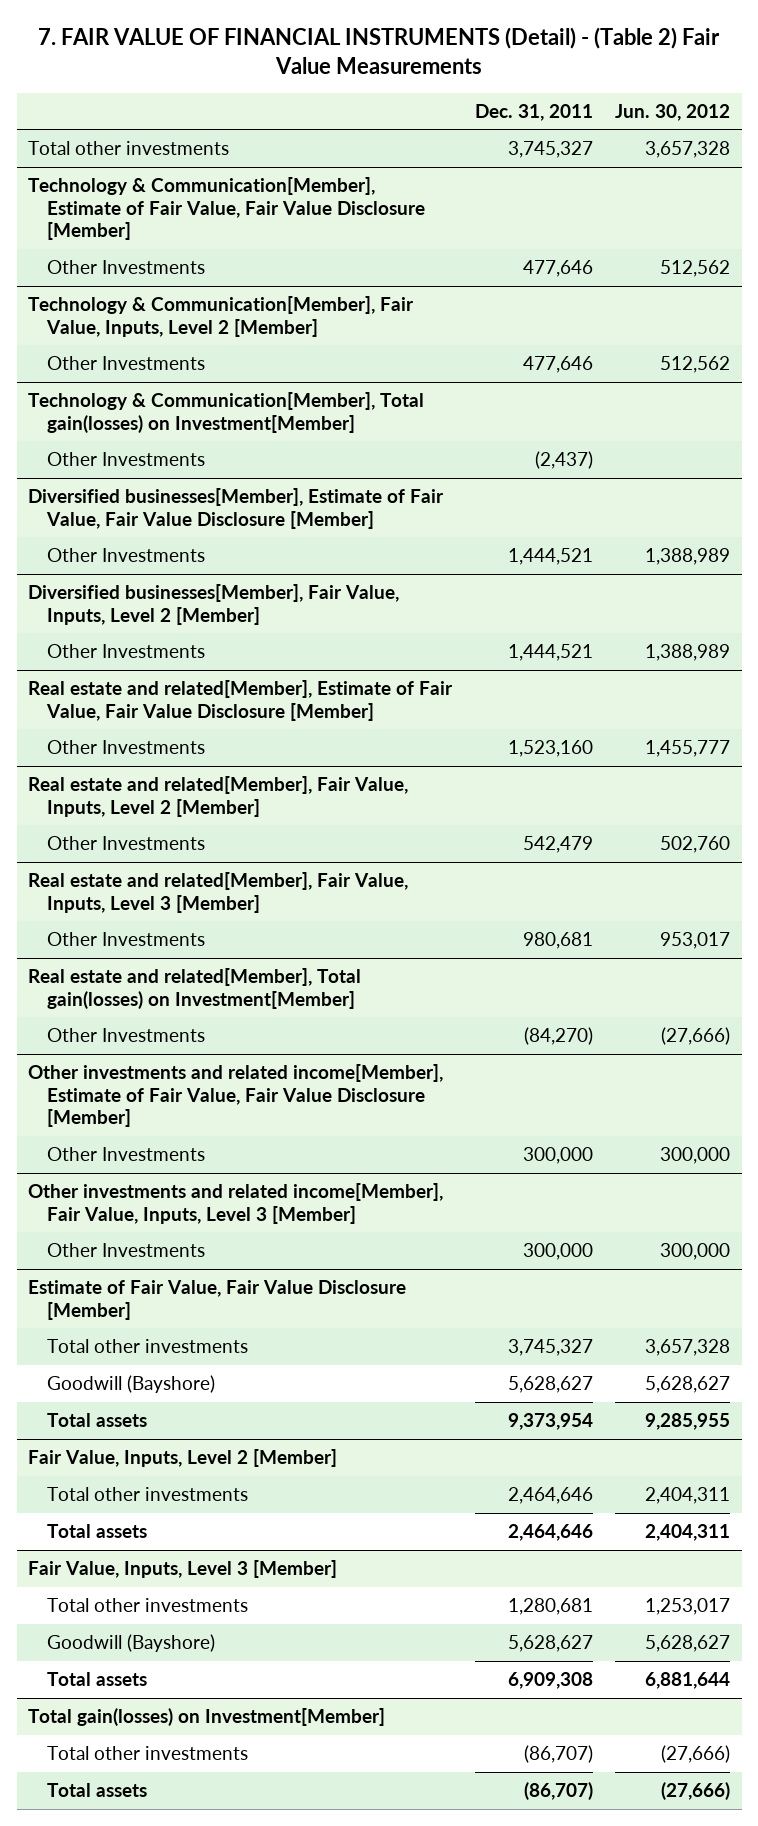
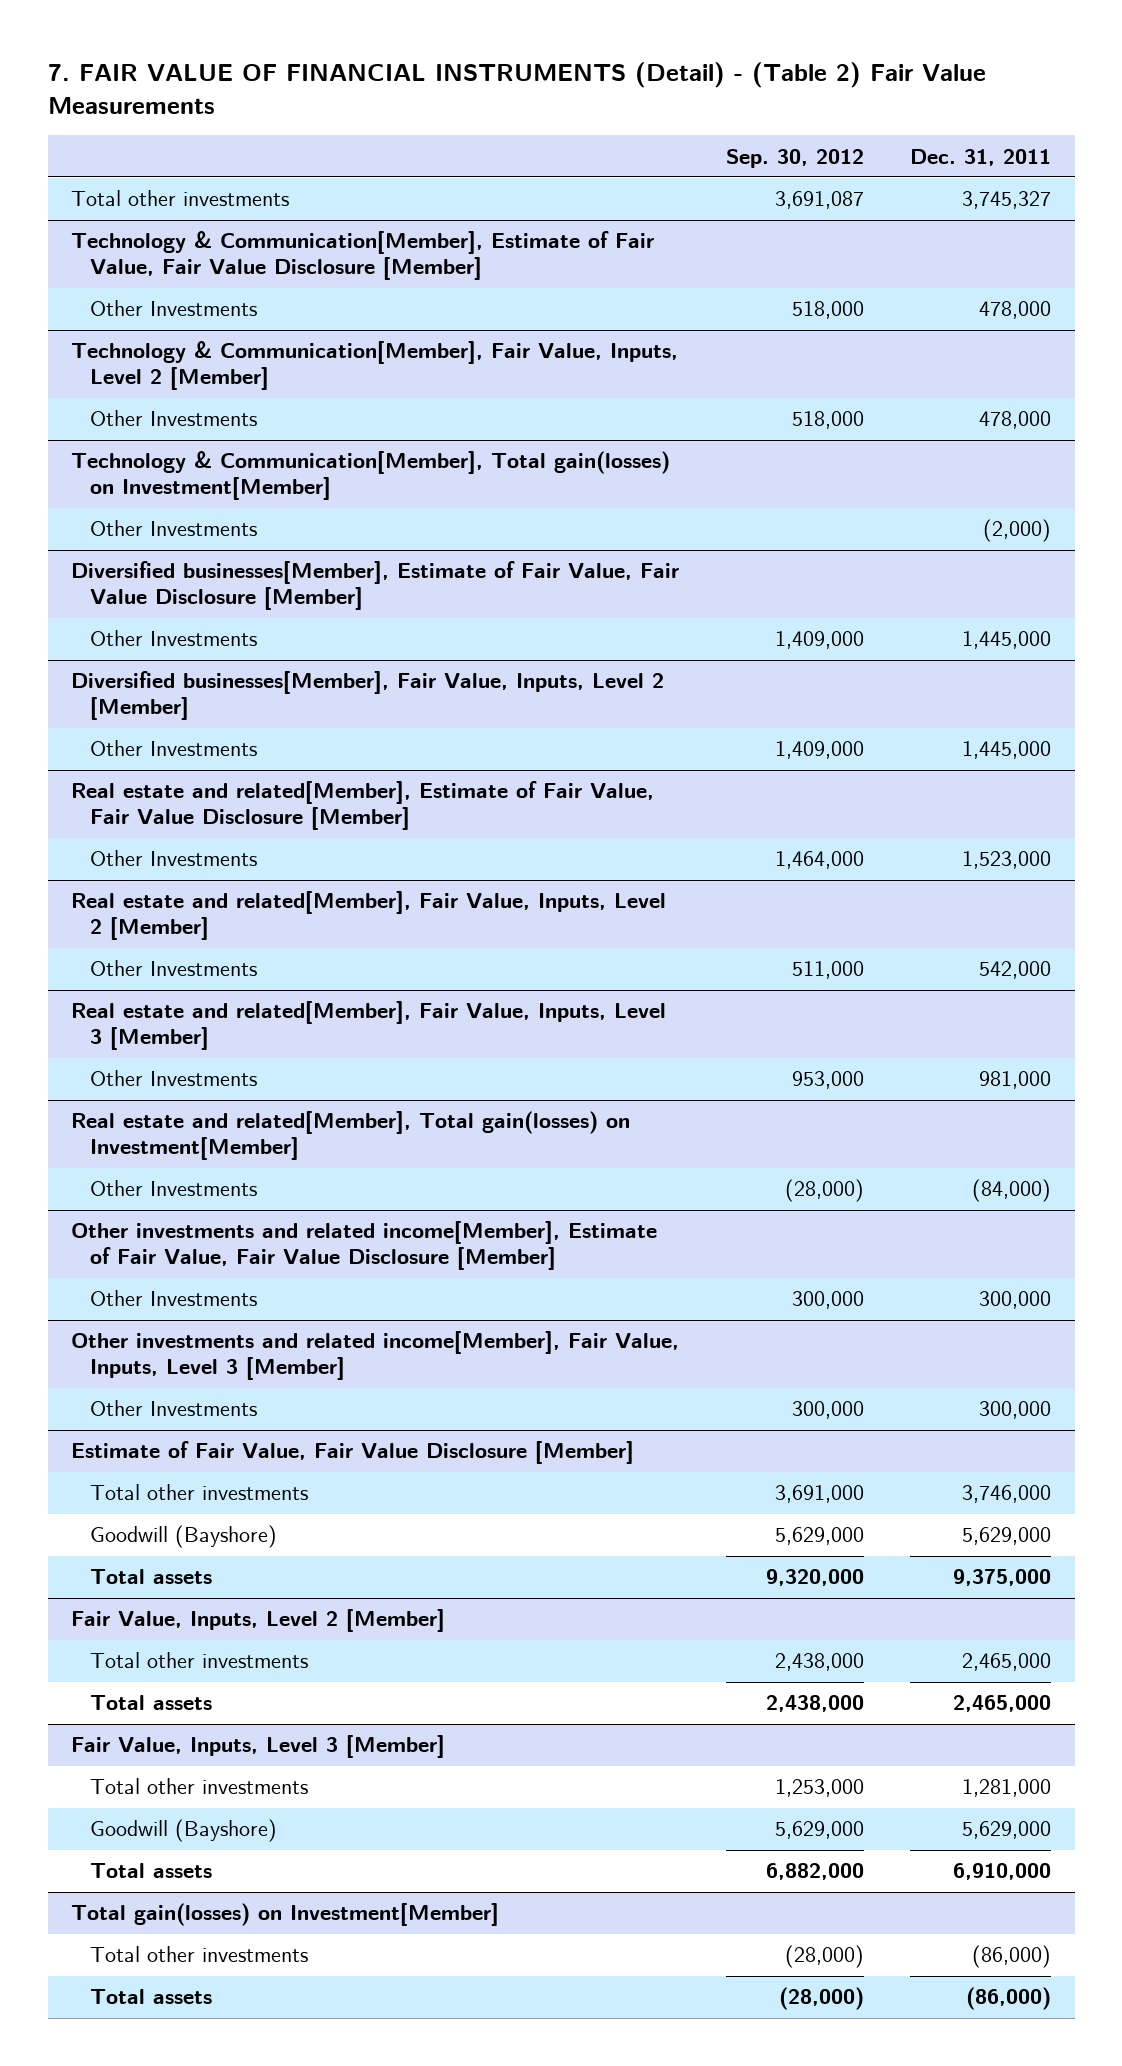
[615,103,731,121] Jun. 30, 2012 -> none
none -> [725,148,864,168] Sep. 30, 2012
[522,260,593,278] 477,646 -> [979,301,1052,320] 478,000
[522,356,593,374] 477,646 -> [979,411,1052,430] 478,000
[534,451,593,470] (2,437) -> [983,519,1052,543] (2,000)
[507,548,593,566] 1,444,521 -> [962,631,1052,650] 1,445,000
[507,644,593,662] 1,444,521 -> [962,741,1052,760] 1,445,000
[507,740,593,758] 1,523,160 -> [962,851,1052,870] 1,523,000
[522,836,593,854] 542,479 -> [979,961,1052,980] 542,000
[522,932,593,950] 980,681 -> [979,1071,1052,1090] 981,000
[523,1027,593,1046] (84,270) -> [972,1179,1052,1203] (84,000)
[507,1339,593,1357] 3,745,327 -> [962,1485,1052,1504] 3,746,000
[507,1376,593,1394] 5,628,627 -> [962,1527,1052,1546] 5,629,000
[507,1413,593,1431] 9,373,954 -> [953,1569,1052,1587] 9,375,000
[507,1487,593,1505] 2,464,646 -> [962,1653,1052,1672] 2,465,000
[507,1524,593,1542] 2,464,646 -> [953,1695,1052,1713] 2,465,000
[507,1598,593,1616] 1,280,681 -> [962,1779,1052,1798] 1,281,000
[507,1635,593,1653] 5,628,627 -> [962,1821,1052,1840] 5,629,000
[507,1672,593,1690] 6,909,308 -> [953,1863,1052,1881] 6,910,000
[523,1745,593,1764] (86,707) -> [972,1945,1052,1969] (86,000)
[523,1782,593,1801] (86,707) -> [966,1987,1052,2011] (86,000)

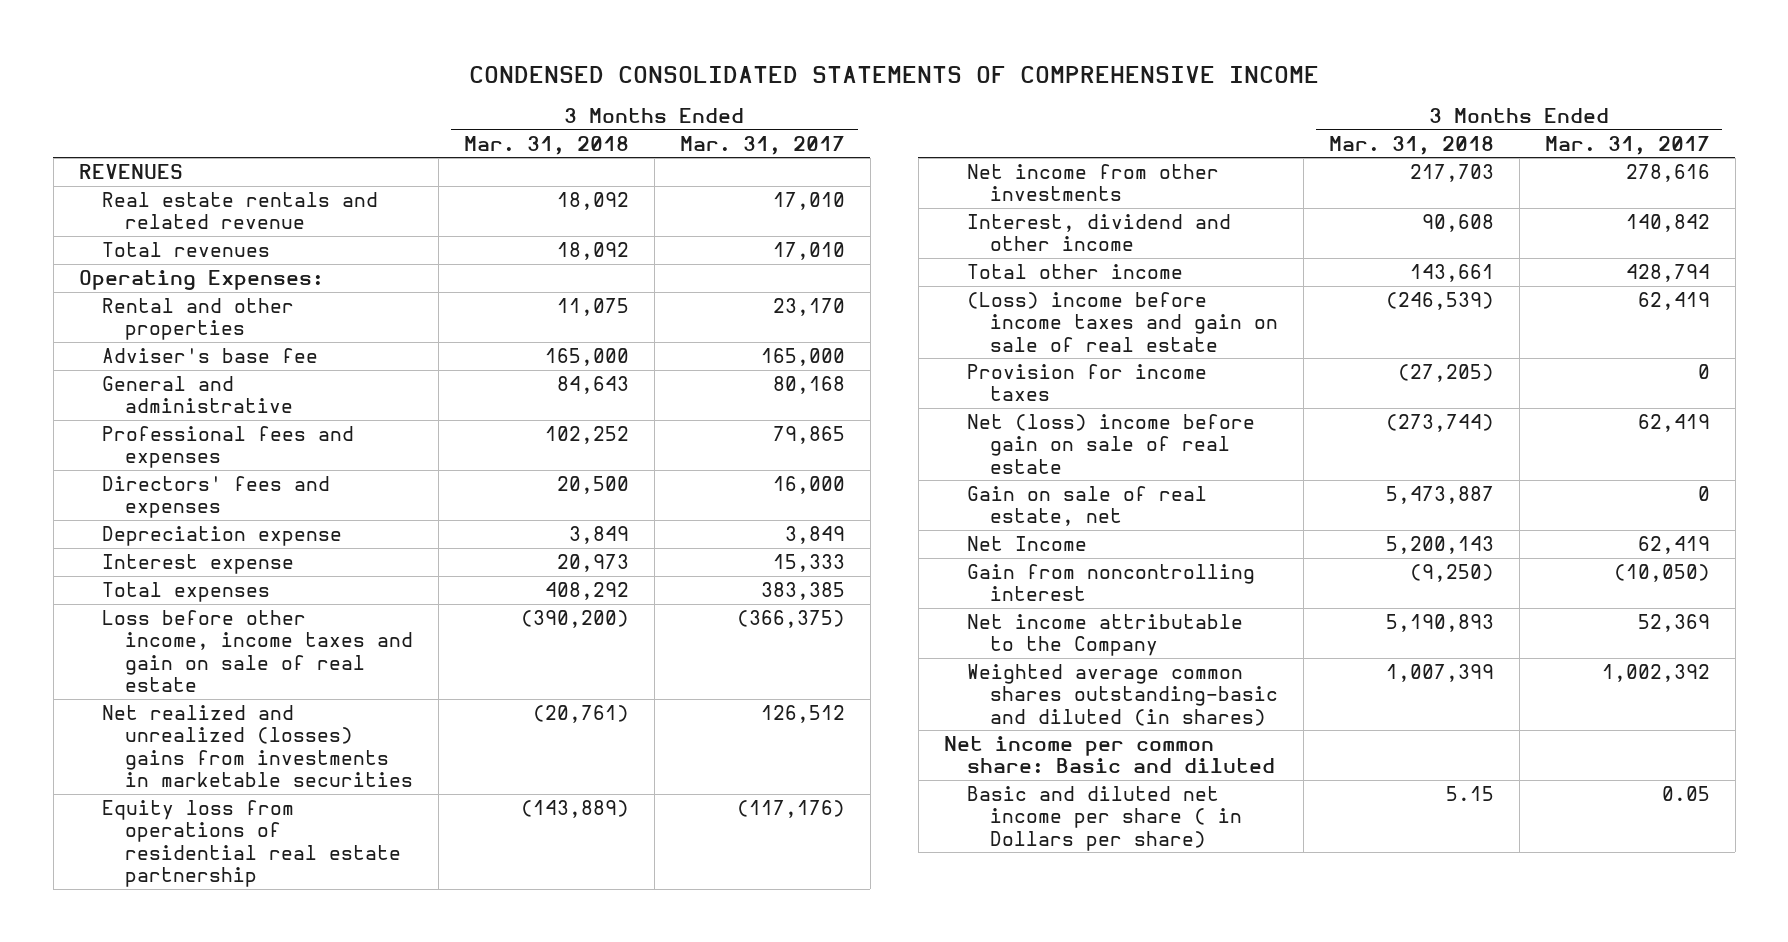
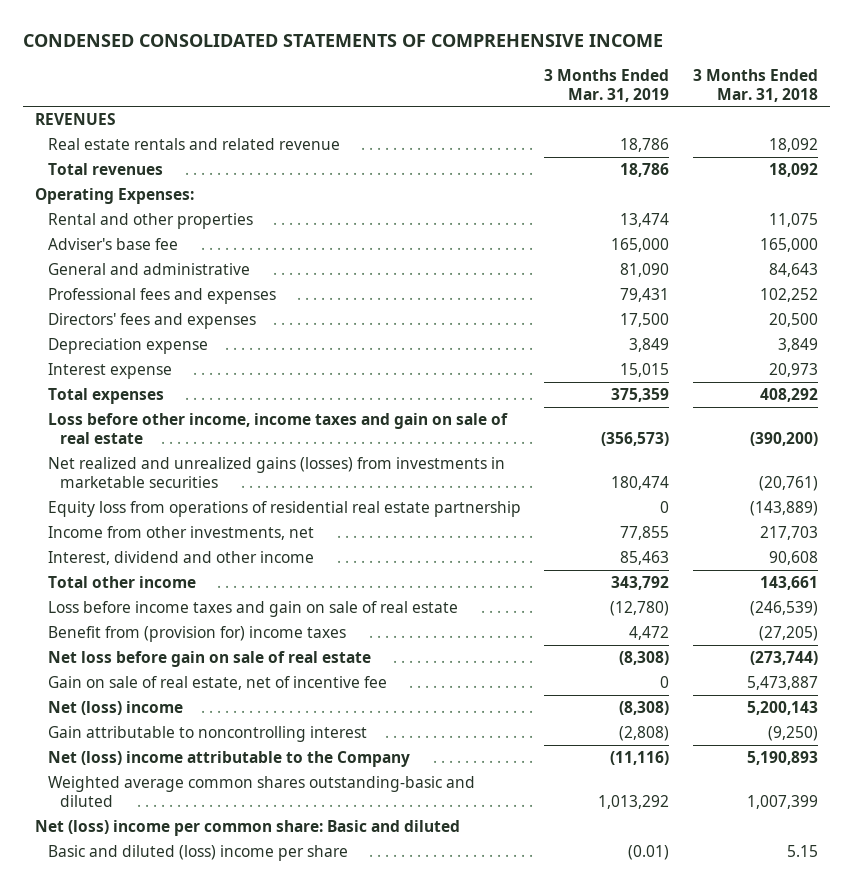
[679,135,845,155] Mar. 31, 2017 -> none
none -> [544,68,670,102] 3 Months Ended Mar. 31, 2019
[101,705,414,788] Net realized and unrealized (losses) gains from investments in marketable securities -> [47,456,505,488] Net realized and unrealized gains (losses) from investments in marketable securities
[966,164,1219,202] Net income from other investments -> [47,525,314,540] Income from other investments, net
[966,292,1279,352] (Loss) income before income taxes and gain on sale of real estate -> [47,600,458,617] Loss before income taxes and gain on sale of real estate
[966,364,1207,402] Provision for income taxes -> [47,625,346,642] Benefit from (provision for) income taxes
[966,414,1255,474] Net (loss) income before gain on sale of real estate -> [47,650,371,667] Net loss before gain on sale of real estate
[966,486,1207,527] Gain on sale of real estate, net -> [47,675,387,690] Gain on sale of real estate, net of incentive fee
[966,536,1087,552] Net Income -> [47,700,183,715] Net (loss) income
[966,564,1255,602] Gain from noncontrolling interest -> [47,725,367,742] Gain attributable to noncontrolling interest
[966,614,1243,657] Net income attributable to the Company -> [47,750,410,767] Net (loss) income attributable to the Company
[966,664,1279,726] Weighted average common shares outstanding-basic and diluted (in shares) -> [47,775,475,807] Weighted average common shares outstanding-basic and diluted
[943,736,1275,774] Net income per common share: Basic and diluted -> [35,819,461,836] Net (loss) income per common share: Basic and diluted
[966,786,1243,851] Basic and diluted net income per share ( in Dollars per share) -> [47,844,348,861] Basic and diluted (loss) income per share

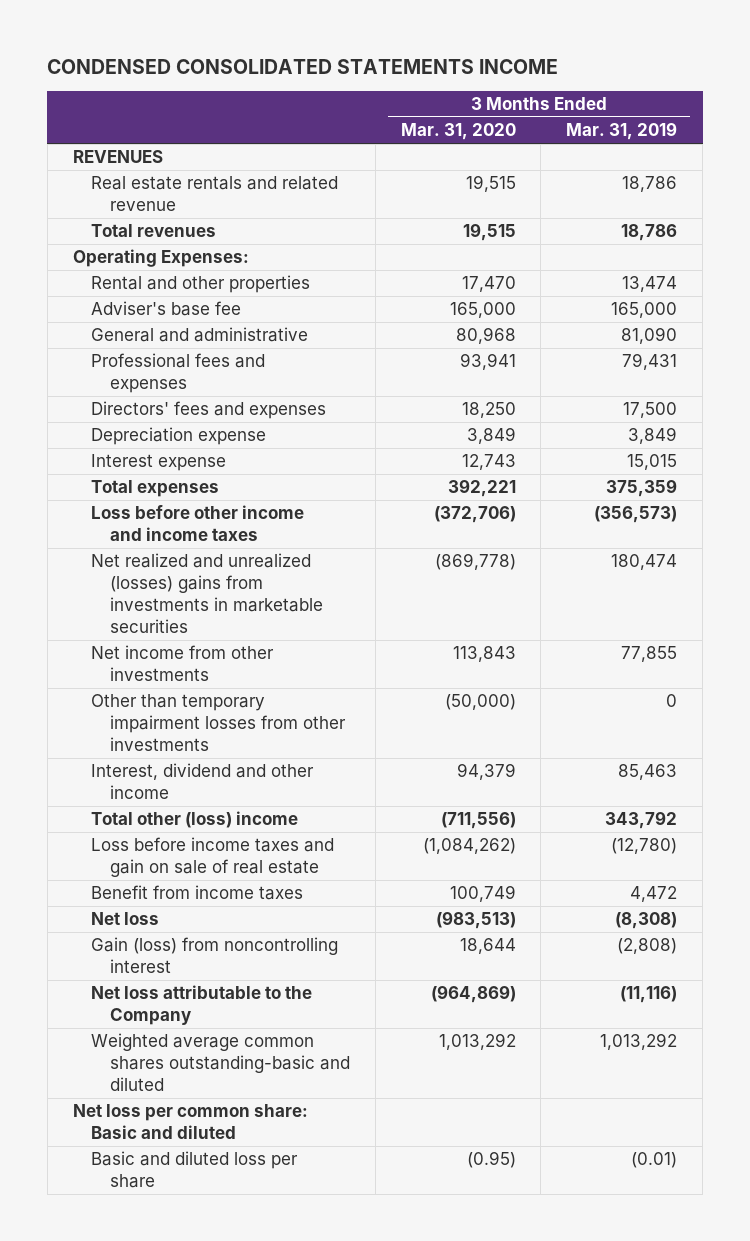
[23,34,664,48] CONDENSED CONSOLIDATED STATEMENTS OF COMPREHENSIVE INCOME -> [47,58,559,74] CONDENSED CONSOLIDATED STATEMENTS INCOME
[693,68,819,102] 3 Months Ended Mar. 31, 2018 -> none
none -> [400,123,516,141] Mar. 31, 2020
[47,500,521,517] Equity loss from operations of residential real estate partnership -> none
[47,412,508,444] Loss before other income, income taxes and gain on sale of real estate -> [91,505,305,542] Loss before other income and income taxes
[47,456,505,488] Net realized and unrealized gains (losses) from investments in marketable securities -> [91,553,323,633] Net realized and unrealized (losses) gains from investments in marketable securities
[47,525,314,540] Income from other investments, net -> [91,645,275,682] Net income from other investments
none -> [91,694,346,751] Other than temporary impairment losses from other investments
[47,575,196,588] Total other income -> [91,811,299,829] Total other (loss) income
[47,650,371,667] Net loss before gain on sale of real estate -> none
[47,675,387,690] Gain on sale of real estate, net of incentive fee -> none
[47,625,346,642] Benefit from (provision for) income taxes -> [91,885,304,901] Benefit from income taxes
[47,700,183,715] Net (loss) income -> [91,912,160,926] Net loss
[47,725,367,742] Gain attributable to noncontrolling interest -> [91,937,339,974] Gain (loss) from noncontrolling interest
[47,750,410,767] Net (loss) income attributable to the Company -> [91,985,313,1026] Net loss attributable to the Company
[35,819,461,836] Net (loss) income per common share: Basic and diluted -> [72,1104,308,1140] Net loss per common share: Basic and diluted
[47,844,348,861] Basic and diluted (loss) income per share -> [91,1151,299,1189] Basic and diluted loss per share

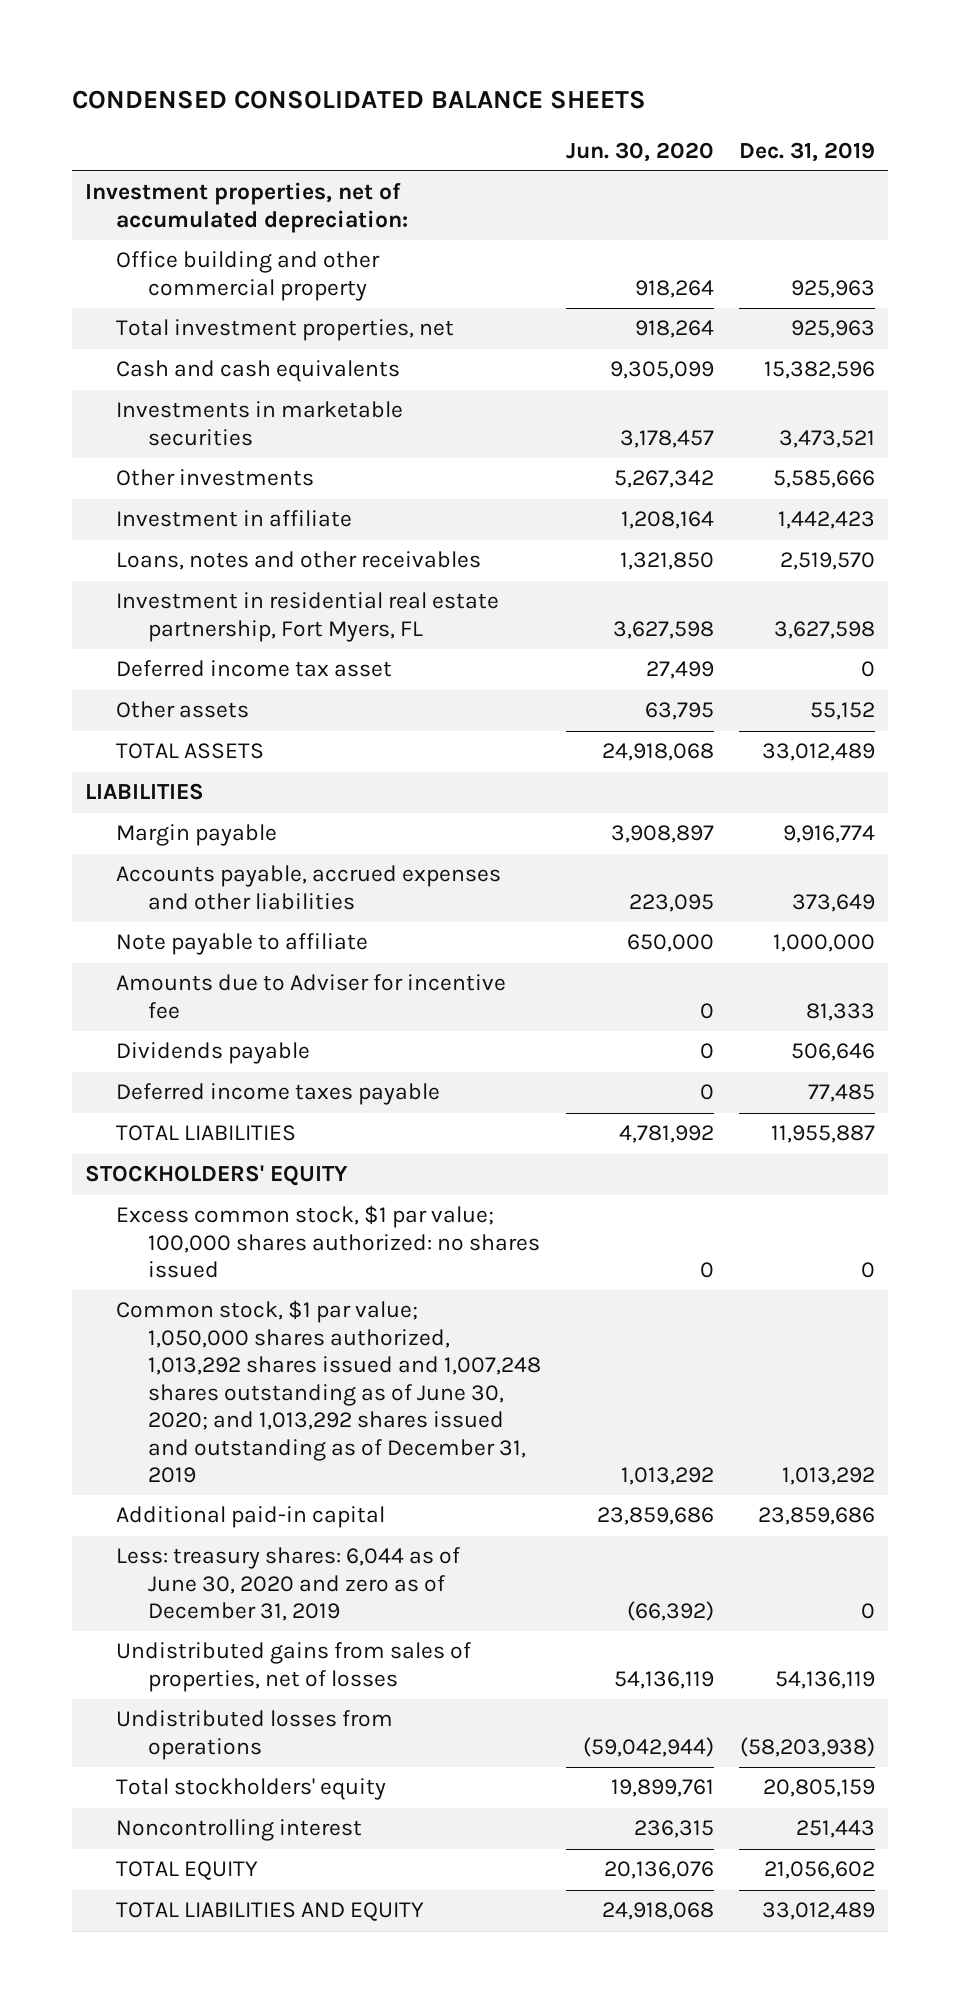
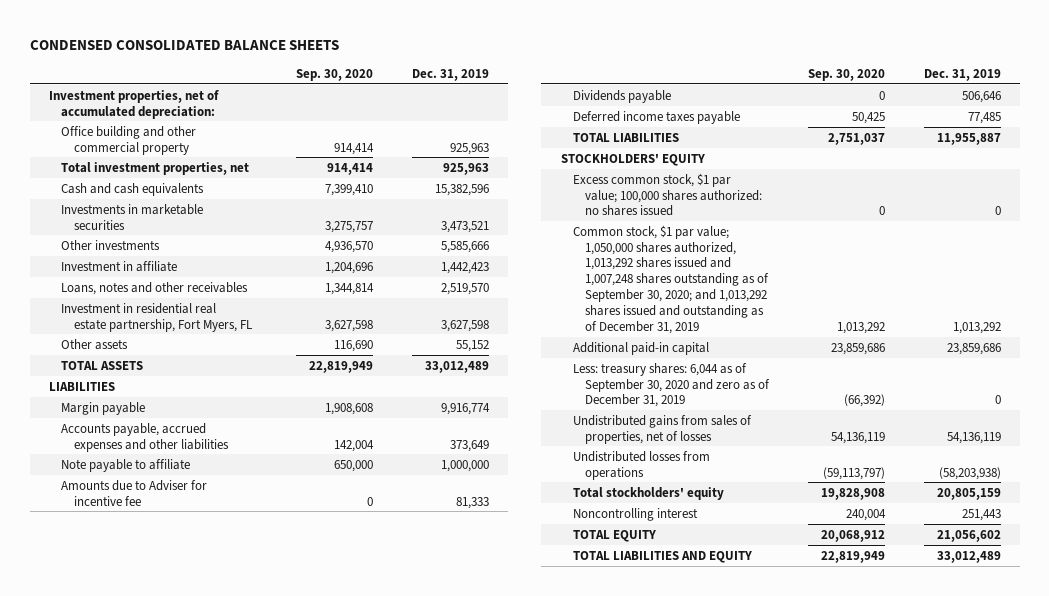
[566,141,715,162] Jun. 30, 2020 -> none
none -> [296,68,374,81] Sep. 30, 2020
[116,660,393,678] Deferred income tax asset -> none
[116,1300,541,1483] Common stock, $1 par value; 1,050,000 shares authorized, 1,013,292 shares issued and 1,007,248 shares outstanding as of June 30, 2020; and 1,013,292 shares issued and outstanding as of December 31, 2019 -> [572,224,770,334] Common stock, $1 par value; 1,050,000 shares authorized, 1,013,292 shares issued and 1,007,248 shares outstanding as of September 30, 2020; and 1,013,292 shares issued and outstanding as of December 31, 2019
[116,1547,461,1622] Less: treasury shares: 6,044 as of June 30, 2020 and zero as of December 31, 2019 -> [572,362,771,408] Less: treasury shares: 6,044 as of September 30, 2020 and zero as of December 31, 2019

